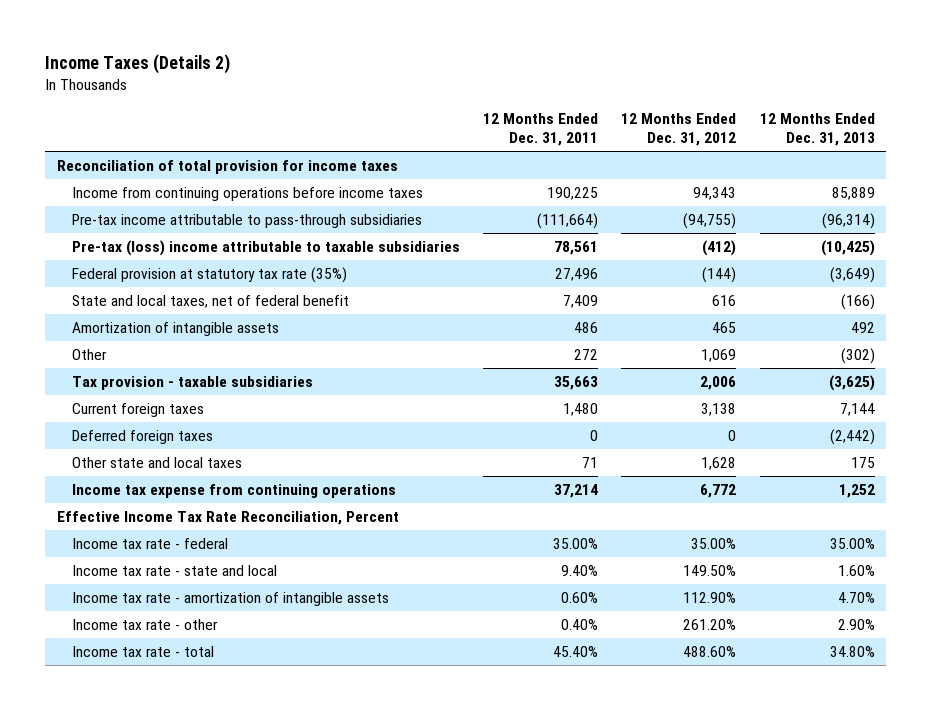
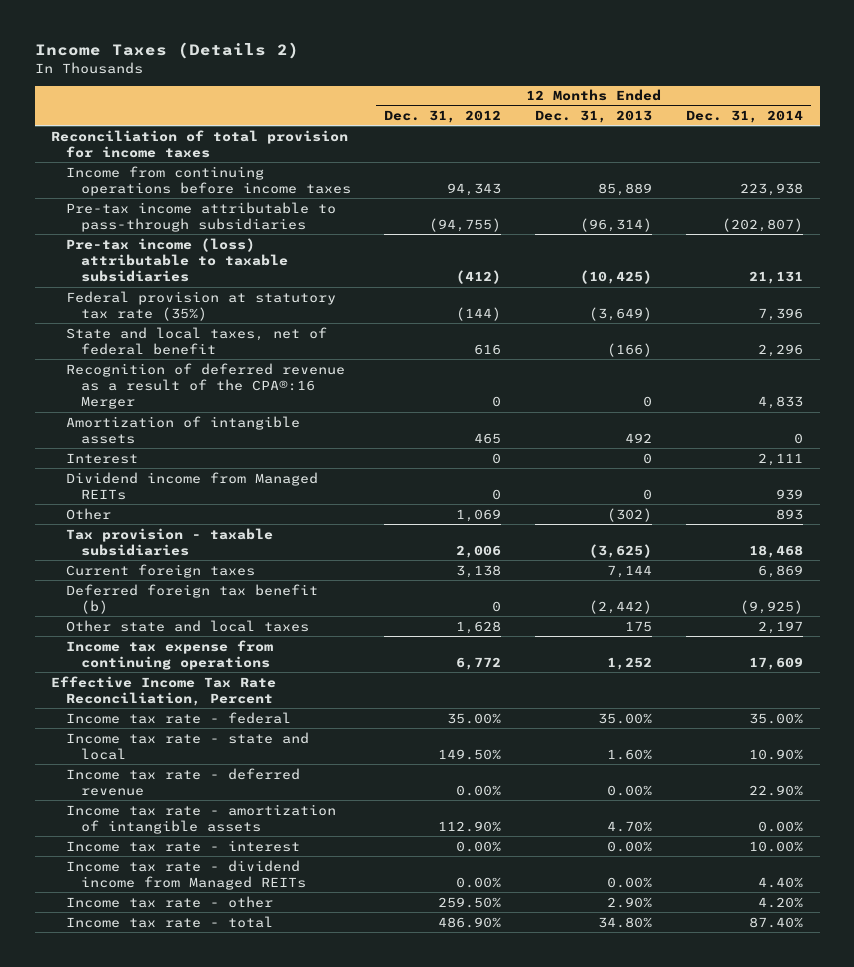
[482,112,598,147] 12 Months Ended Dec. 31, 2011 -> none
none -> [685,110,803,124] Dec. 31, 2014
[71,239,460,256] Pre-tax (loss) income attributable to taxable subsidiaries -> [66,237,288,283] Pre-tax income (loss) attributable to taxable subsidiaries
none -> [66,362,346,410] Recognition of deferred revenue as a result of the CPA®:16 Merger
none -> [66,452,139,464] Interest
none -> [66,471,319,500] Dividend income from Managed REITs
[71,429,213,444] Deferred foreign taxes -> [66,583,319,614] Deferred foreign tax benefit (b)
none -> [66,767,301,796] Income tax rate - deferred revenue
none -> [66,839,301,852] Income tax rate - interest
none -> [66,859,306,890] Income tax rate - dividend income from Managed REITs
[683,618,737,630] 261.20% -> [438,896,502,908] 259.50%
[683,645,737,657] 488.60% -> [438,916,502,928] 486.90%

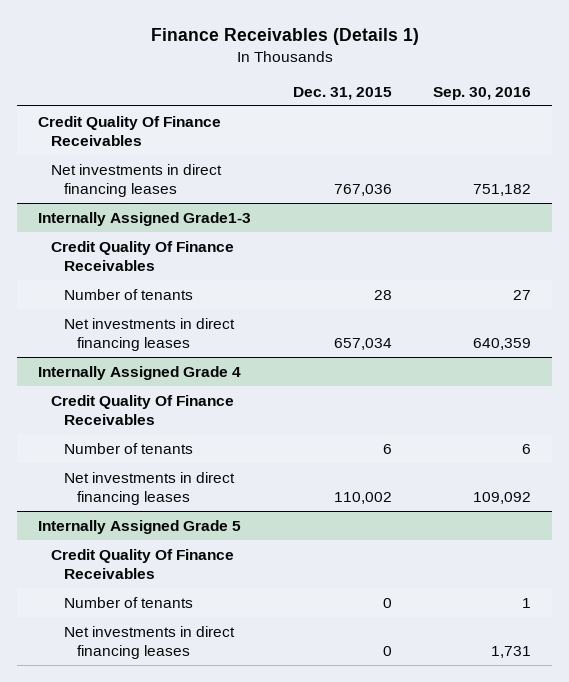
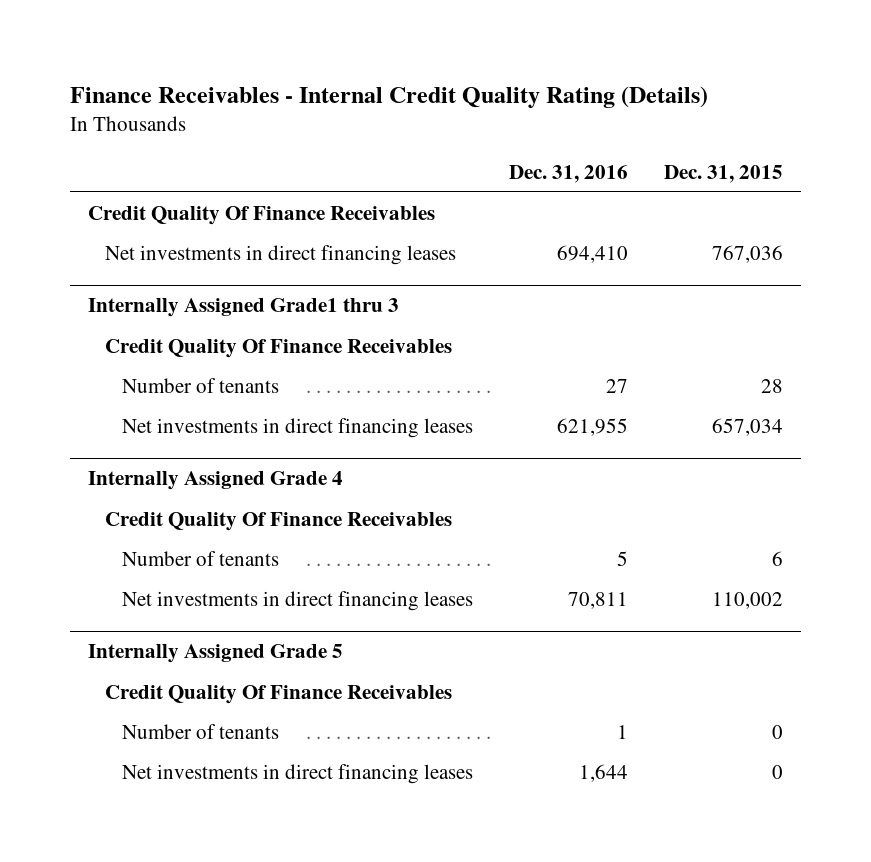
[150,27,419,45] Finance Receivables (Details 1) -> [70,85,709,108] Finance Receivables - Internal Credit Quality Rating (Details)
[433,86,532,100] Sep. 30, 2016 -> none
none -> [509,164,629,183] Dec. 31, 2016
[37,211,251,226] Internally Assigned Grade1-3 -> [88,298,400,318] Internally Assigned Grade1 thru 3

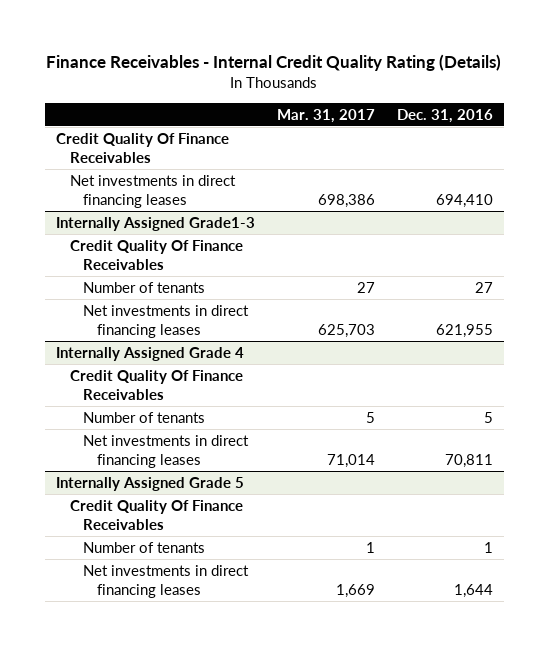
[664,164,784,183] Dec. 31, 2015 -> none
none -> [276,108,375,123] Mar. 31, 2017
[88,298,400,318] Internally Assigned Grade1 thru 3 -> [55,216,255,231] Internally Assigned Grade1-3

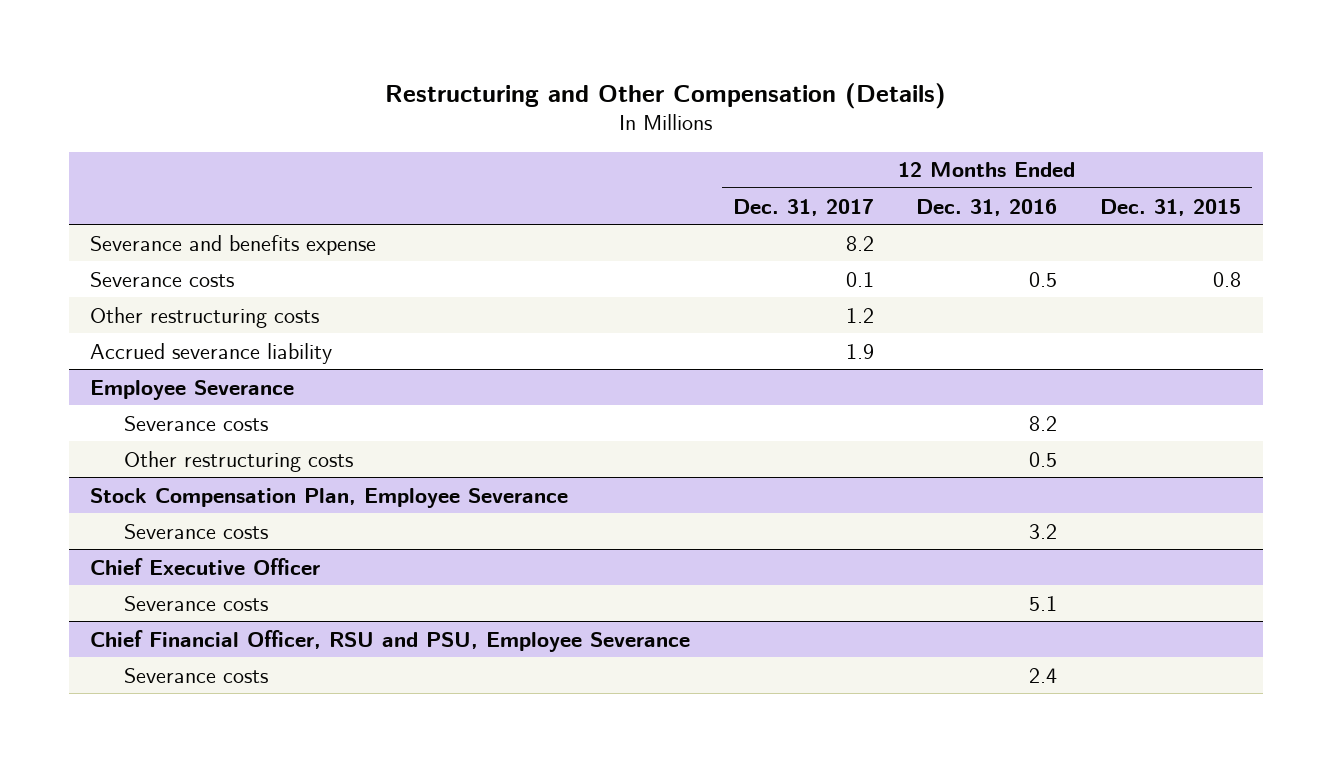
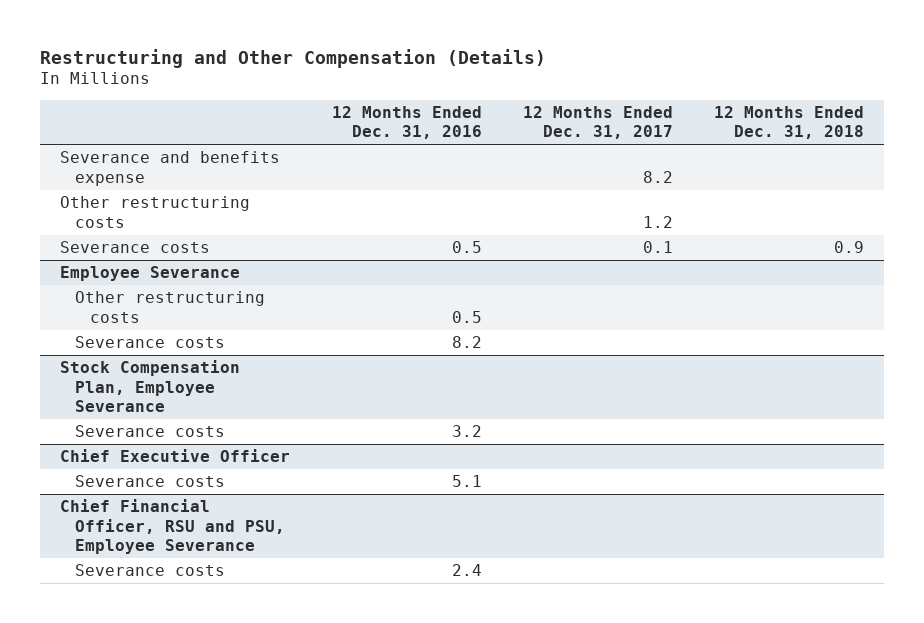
[1100,198,1242,216] Dec. 31, 2015 -> none
none -> [713,106,864,140] 12 Months Ended Dec. 31, 2018
[89,342,332,364] Accrued severance liability -> none
[89,271,234,287] Severance costs -> [60,241,211,254] Severance costs
[123,415,268,431] Severance costs -> [75,336,226,349] Severance costs

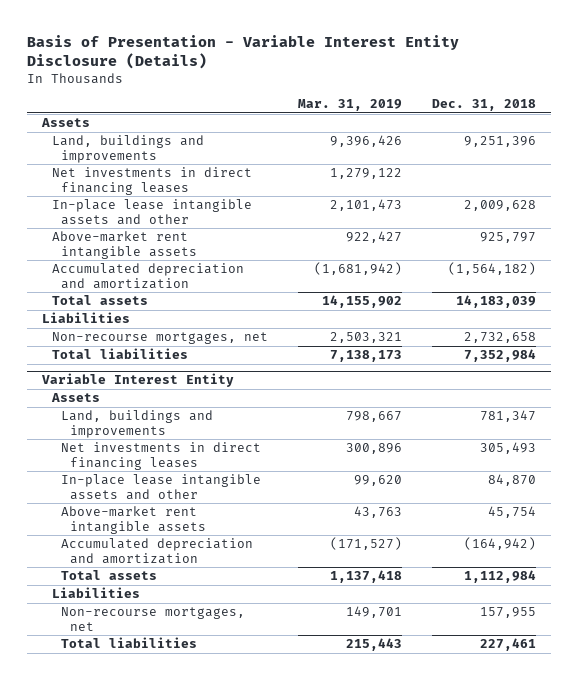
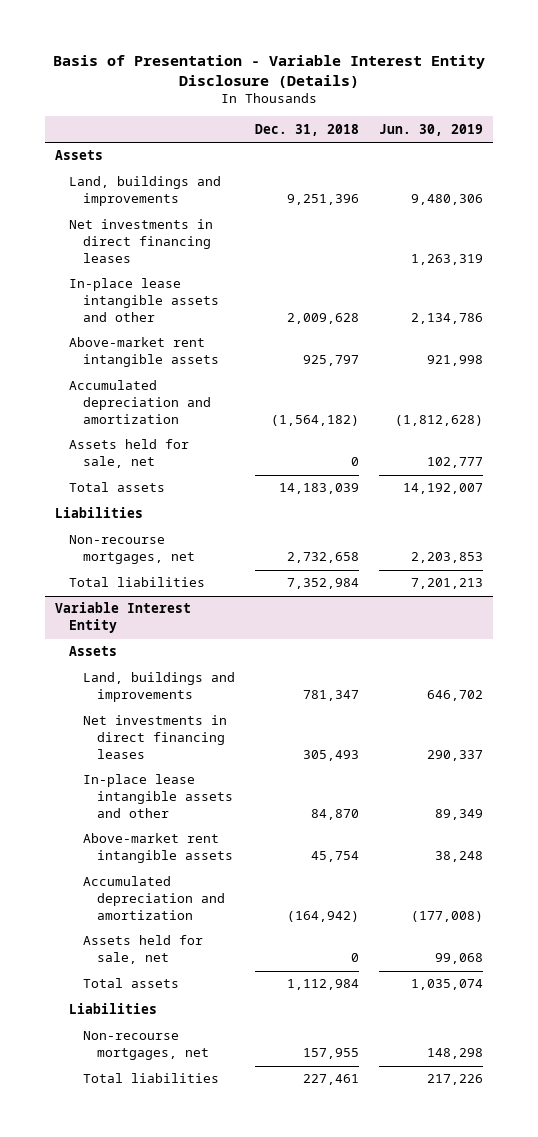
[297,99,402,112] Mar. 31, 2019 -> none
none -> [378,123,483,136] Jun. 30, 2019
none -> [69,439,190,469] Assets held for sale, net
none -> [82,935,203,965] Assets held for sale, net

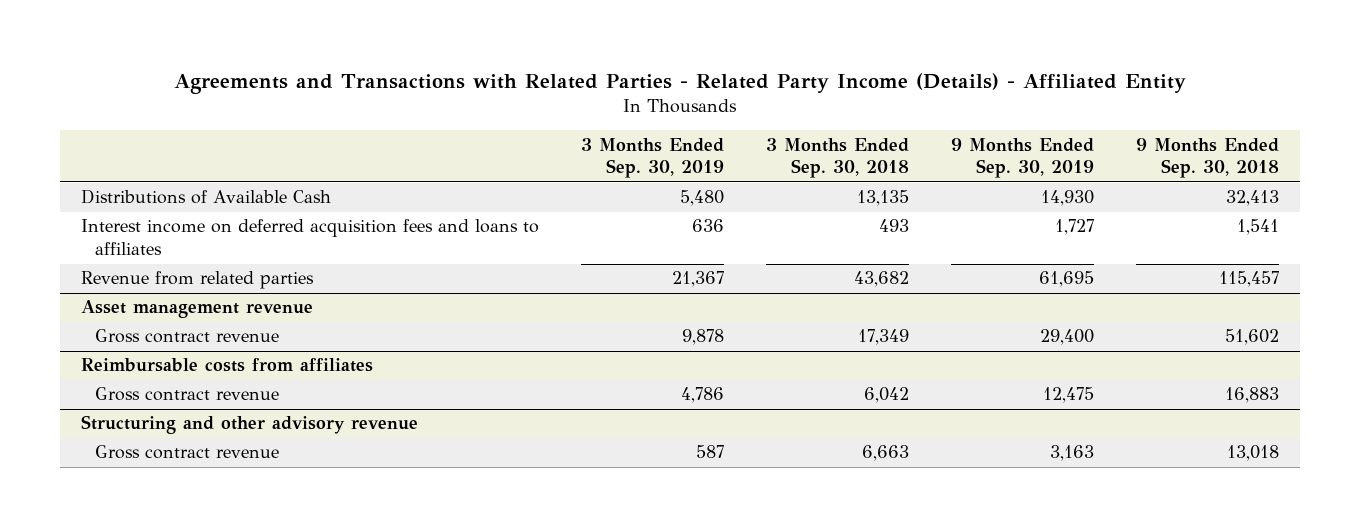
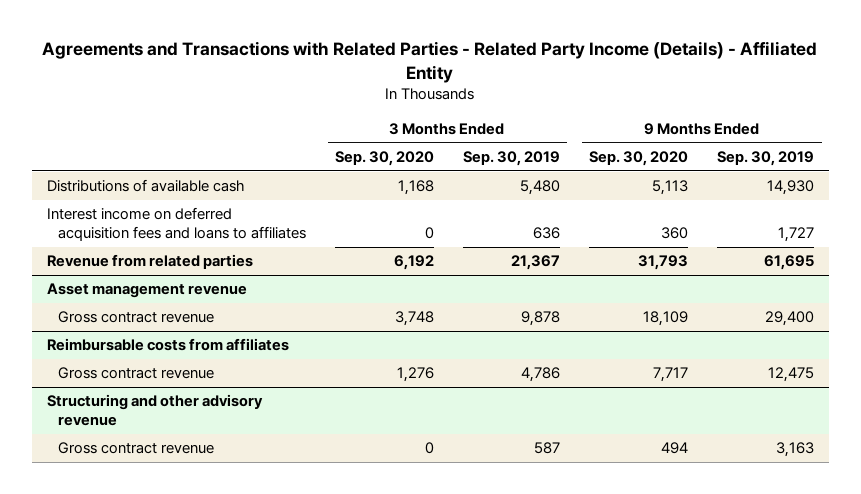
[766,137,910,179] 3 Months Ended Sep. 30, 2018 -> none
[1136,137,1280,179] 9 Months Ended Sep. 30, 2018 -> none
none -> [334,150,434,166] Sep. 30, 2020
none -> [589,150,689,166] Sep. 30, 2020
[81,189,332,205] Distributions of Available Cash -> [46,179,244,193] Distributions of available cash

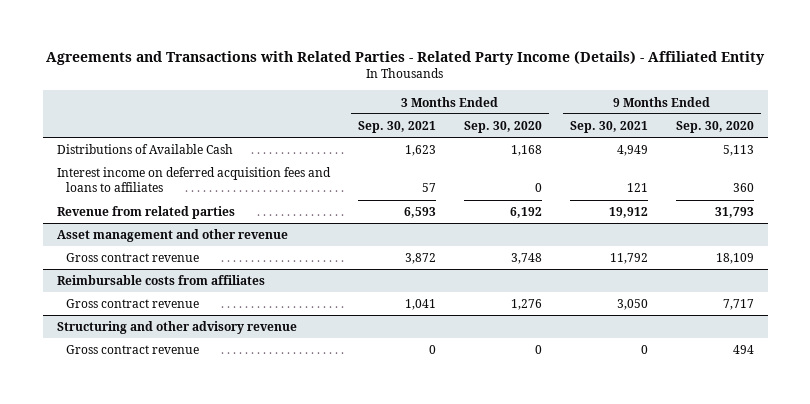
[463,150,561,166] Sep. 30, 2019 -> none
[717,150,815,166] Sep. 30, 2019 -> none
none -> [357,121,436,134] Sep. 30, 2021
none -> [569,121,648,134] Sep. 30, 2021
[46,179,244,193] Distributions of available cash -> [56,144,233,155] Distributions of Available Cash
[46,283,247,299] Asset management revenue -> [56,229,288,243] Asset management and other revenue

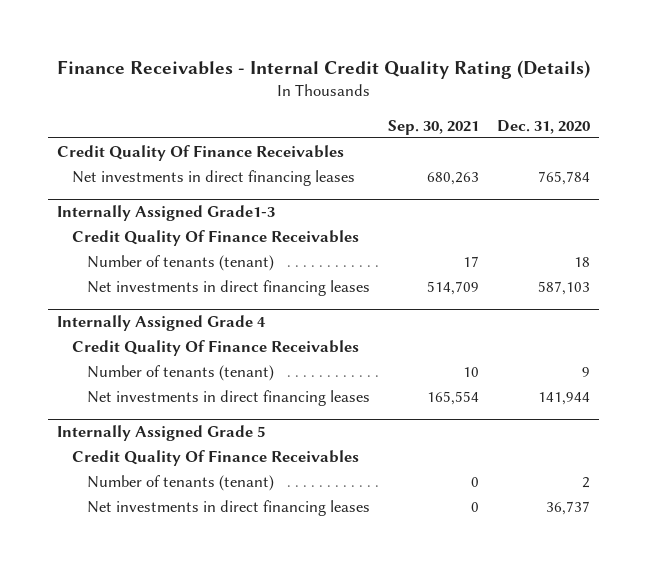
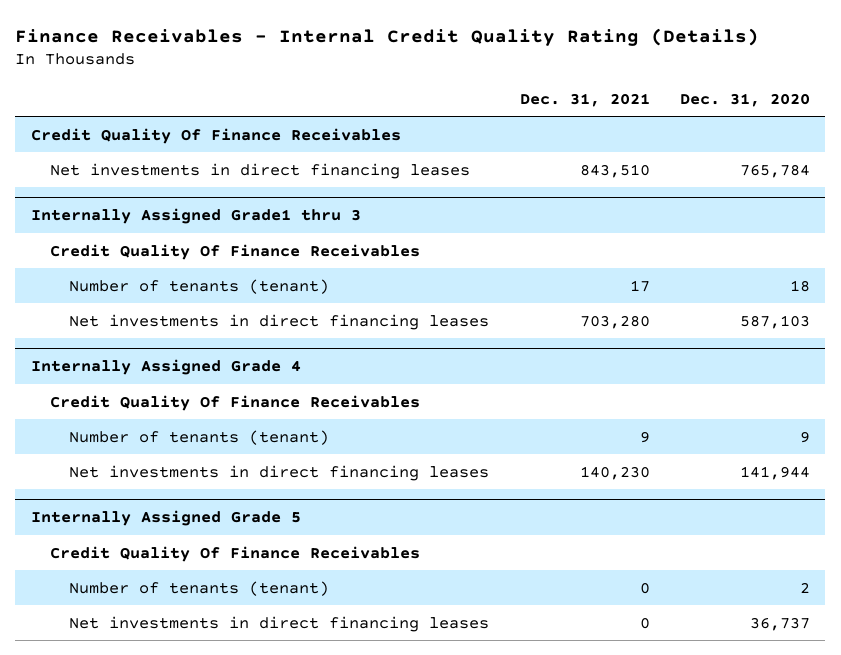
[388,119,480,135] Sep. 30, 2021 -> none
none -> [519,92,650,107] Dec. 31, 2021
[56,204,275,221] Internally Assigned Grade1-3 -> [30,208,361,225] Internally Assigned Grade1 thru 3

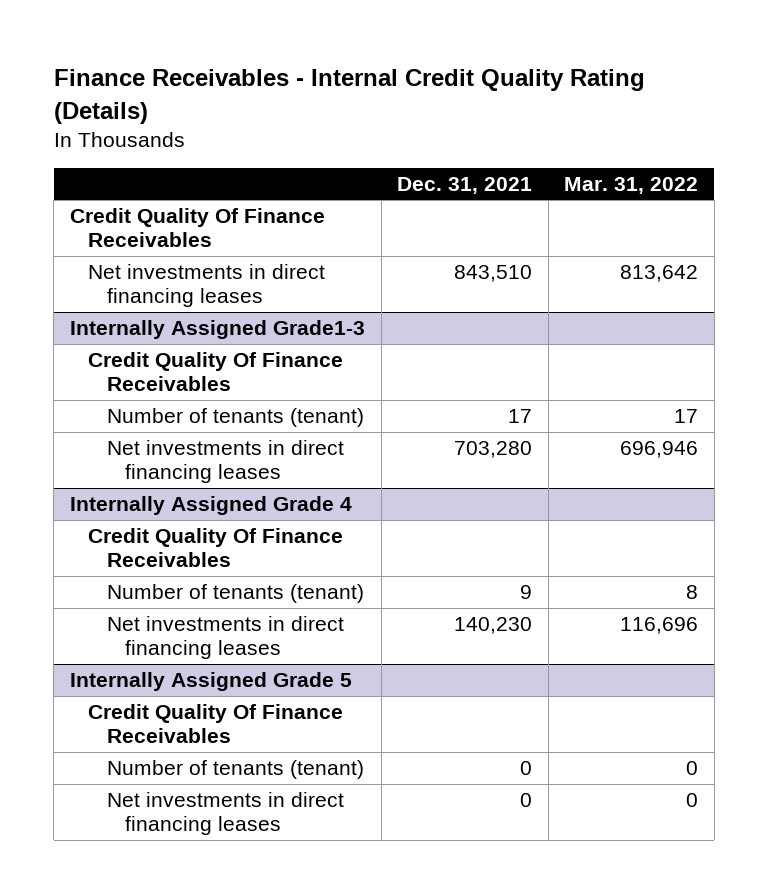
[680,92,811,107] Dec. 31, 2020 -> none
none -> [564,176,699,194] Mar. 31, 2022
[30,208,361,225] Internally Assigned Grade1 thru 3 -> [69,319,365,339] Internally Assigned Grade1-3

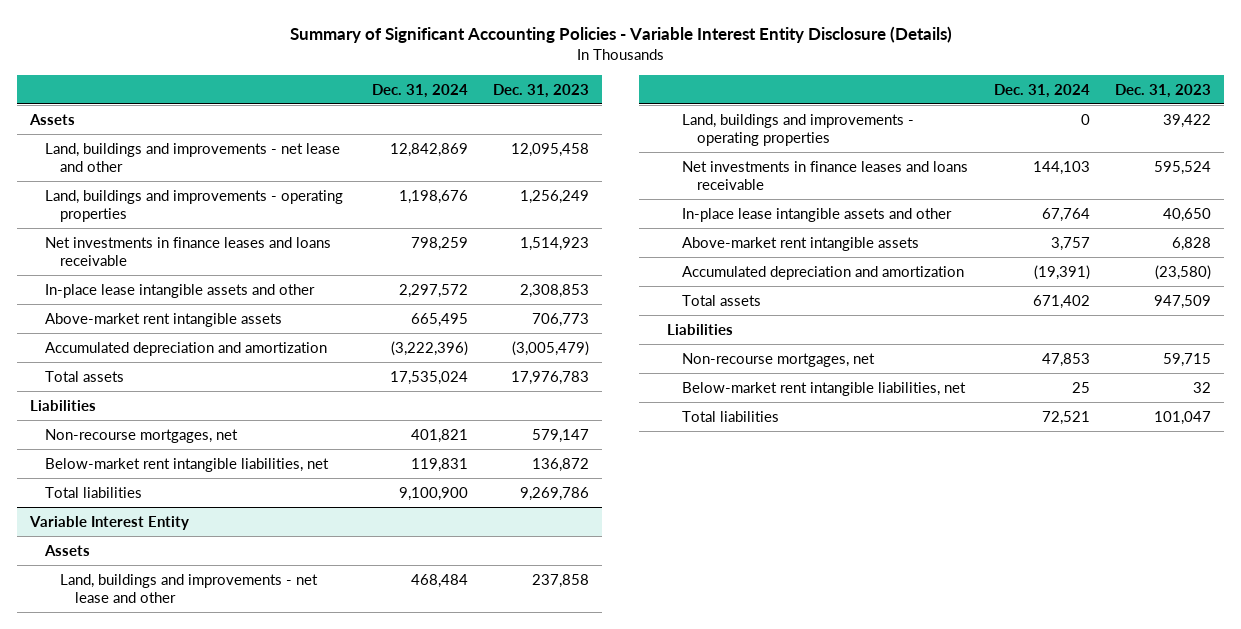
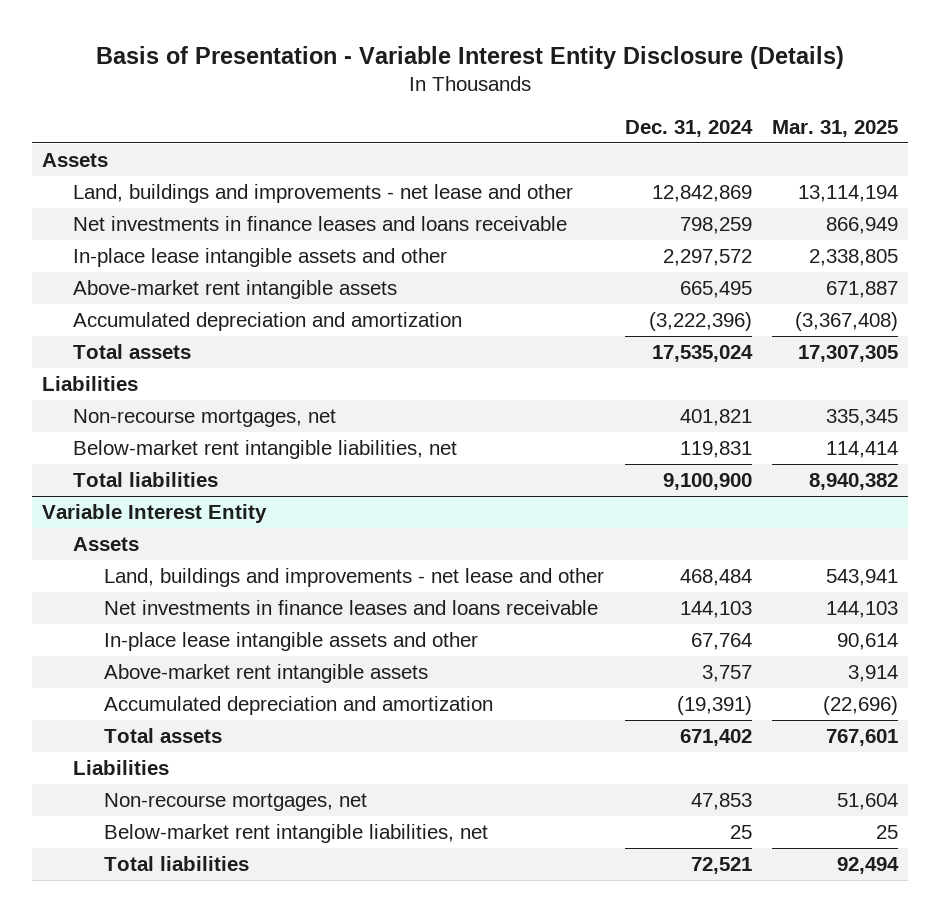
[289,25,952,43] Summary of Significant Accounting Policies - Variable Interest Entity Disclosure (Details) -> [96,45,845,69] Basis of Presentation - Variable Interest Entity Disclosure (Details)
[493,83,590,98] Dec. 31, 2023 -> none
none -> [772,120,899,138] Mar. 31, 2025
[45,189,344,223] Land, buildings and improvements - operating properties -> none
[682,113,915,147] Land, buildings and improvements - operating properties -> none

